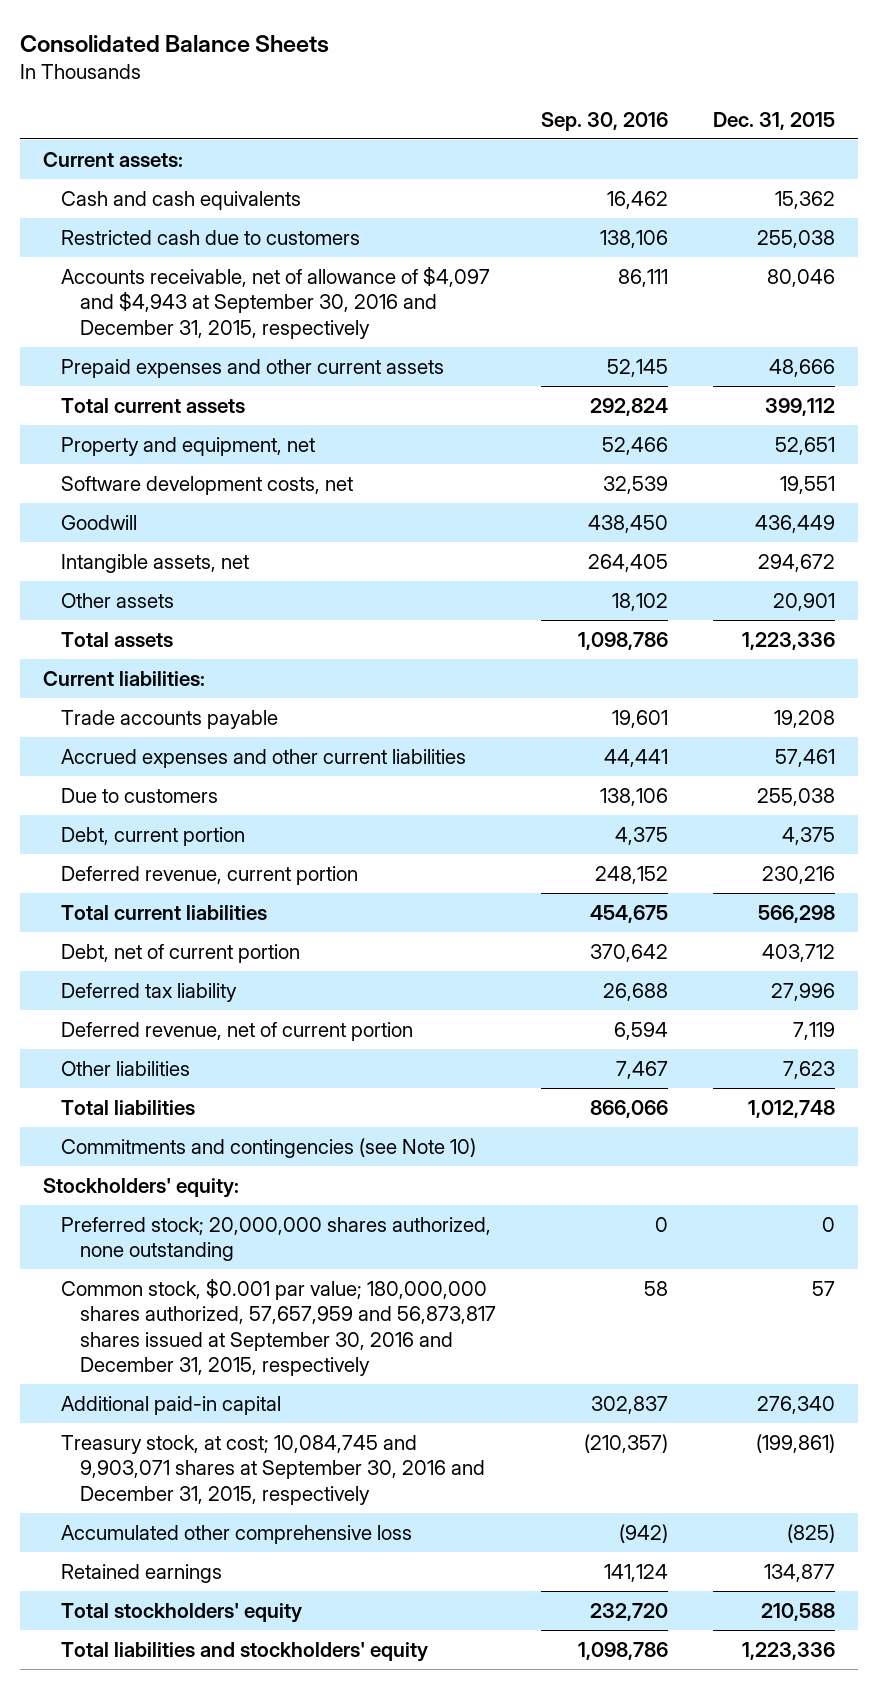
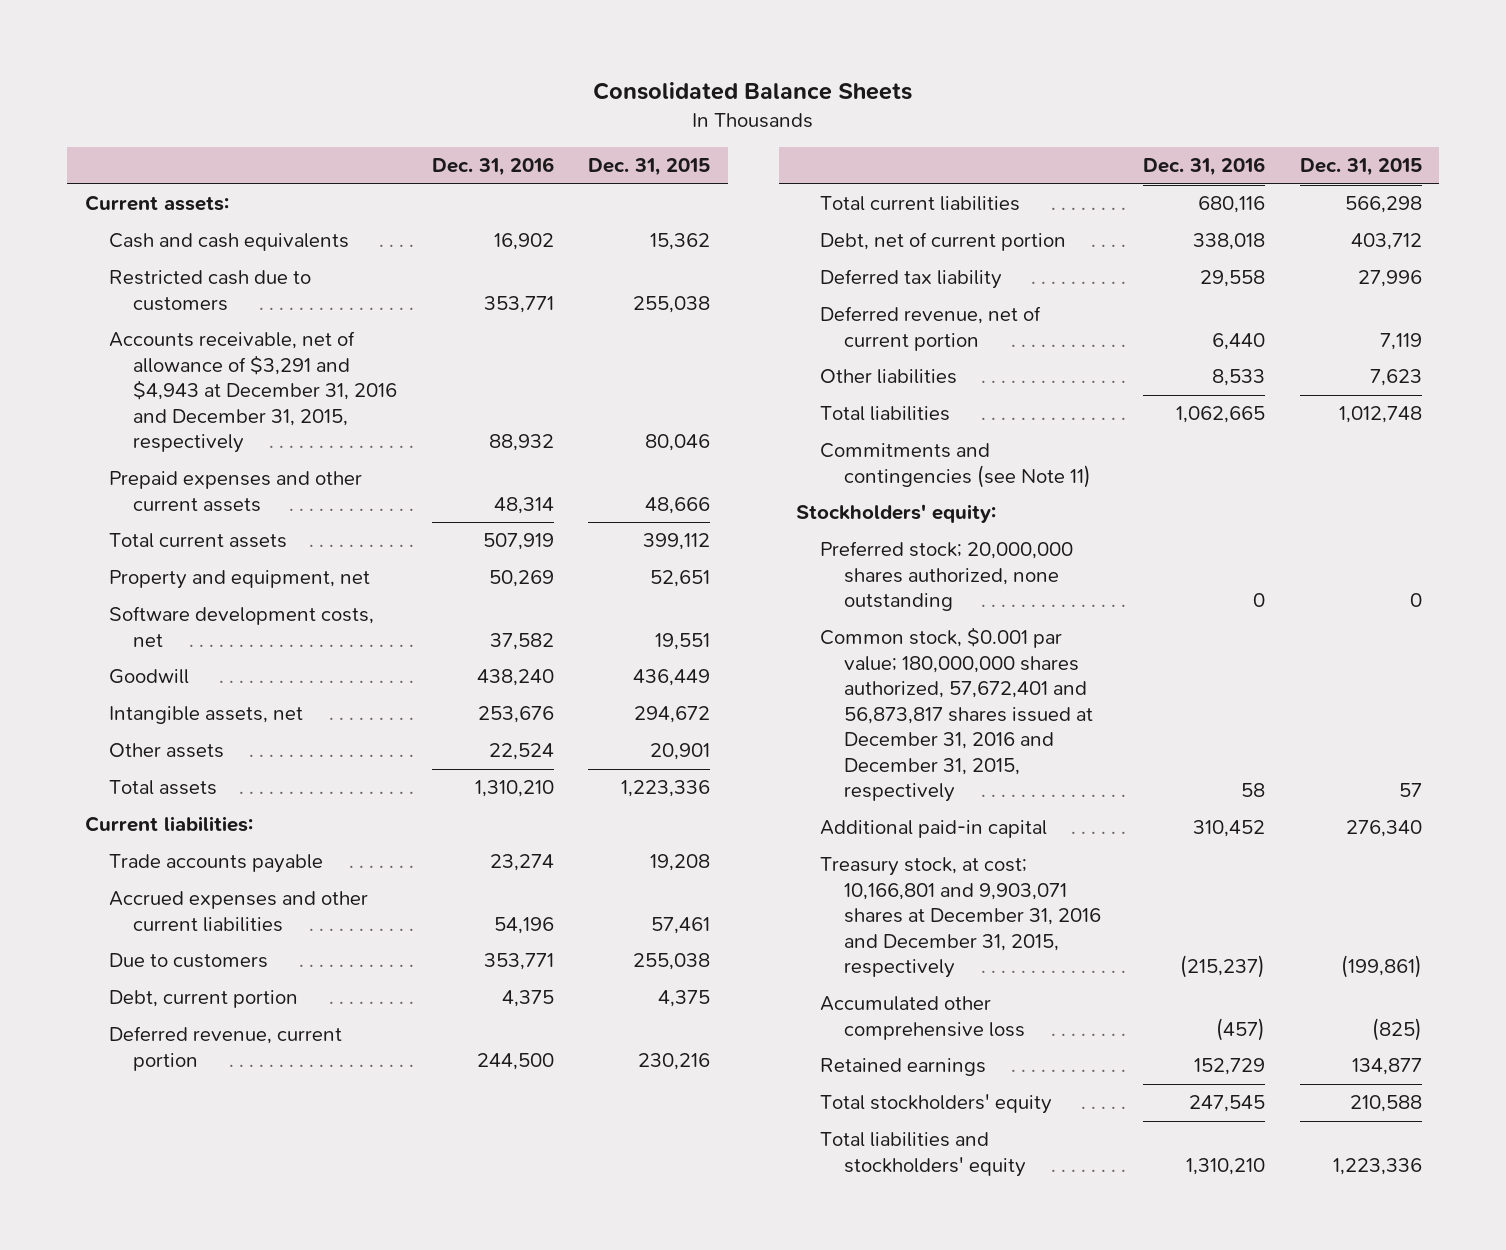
[541,111,669,131] Sep. 30, 2016 -> none
none -> [431,157,554,177] Dec. 31, 2016
[61,265,491,339] Accounts receivable, net of allowance of $4,097 and $4,943 at September 30, 2016 and December 31, 2015, respectively -> [108,331,398,454] Accounts receivable, net of allowance of $3,291 and $4,943 at December 31, 2016 and December 31, 2015, respectively
[61,1137,477,1158] Commitments and contingencies (see Note 10) -> [820,443,1092,488] Commitments and contingencies (see Note 11)
[61,1277,497,1377] Common stock, $0.001 par value; 180,000,000 shares authorized, 57,657,959 and 56,873,817 shares issued at September 30, 2016 and December 31, 2015, respectively -> [820,627,1094,803] Common stock, $0.001 par value; 180,000,000 shares authorized, 57,672,401 and 56,873,817 shares issued at December 31, 2016 and December 31, 2015, respectively
[61,1434,486,1505] Treasury stock, at cost; 10,084,745 and 9,903,071 shares at September 30, 2016 and December 31, 2015, respectively -> [820,857,1102,979] Treasury stock, at cost; 10,166,801 and 9,903,071 shares at December 31, 2016 and December 31, 2015, respectively

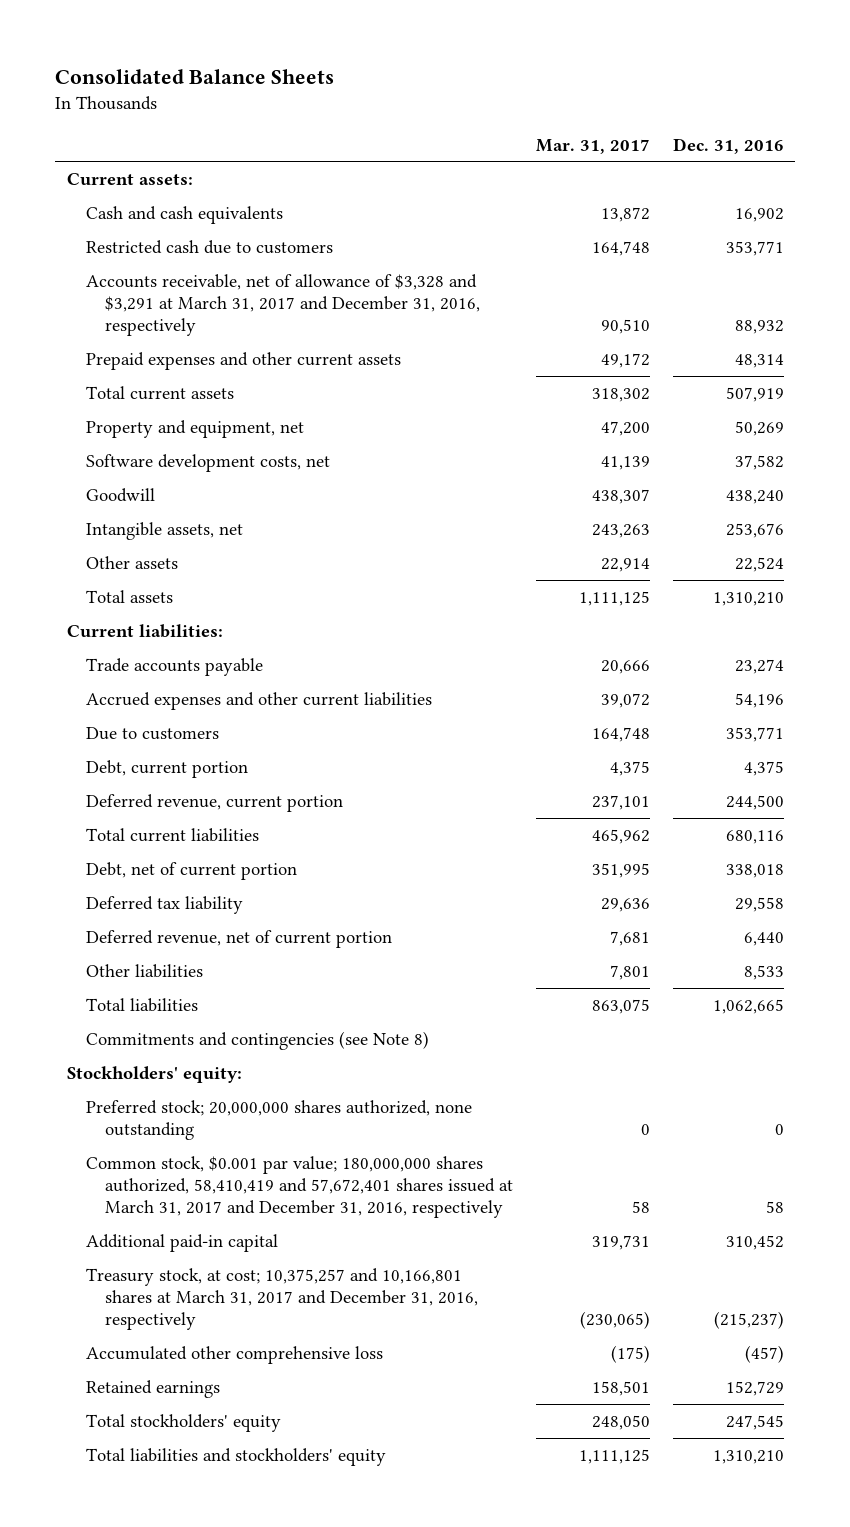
[588,158,711,177] Dec. 31, 2015 -> none
none -> [535,138,650,154] Mar. 31, 2017
[108,331,398,454] Accounts receivable, net of allowance of $3,291 and $4,943 at December 31, 2016 and December 31, 2015, respectively -> [85,273,480,337] Accounts receivable, net of allowance of $3,328 and $3,291 at March 31, 2017 and December 31, 2016, respectively
[820,443,1092,488] Commitments and contingencies (see Note 11) -> [85,1030,429,1050] Commitments and contingencies (see Note 8)
[820,627,1094,803] Common stock, $0.001 par value; 180,000,000 shares authorized, 57,672,401 and 56,873,817 shares issued at December 31, 2016 and December 31, 2015, respectively -> [85,1155,513,1219] Common stock, $0.001 par value; 180,000,000 shares authorized, 58,410,419 and 57,672,401 shares issued at March 31, 2017 and December 31, 2016, respectively
[820,857,1102,979] Treasury stock, at cost; 10,166,801 and 9,903,071 shares at December 31, 2016 and December 31, 2015, respectively -> [85,1267,478,1331] Treasury stock, at cost; 10,375,257 and 10,166,801 shares at March 31, 2017 and December 31, 2016, respectively

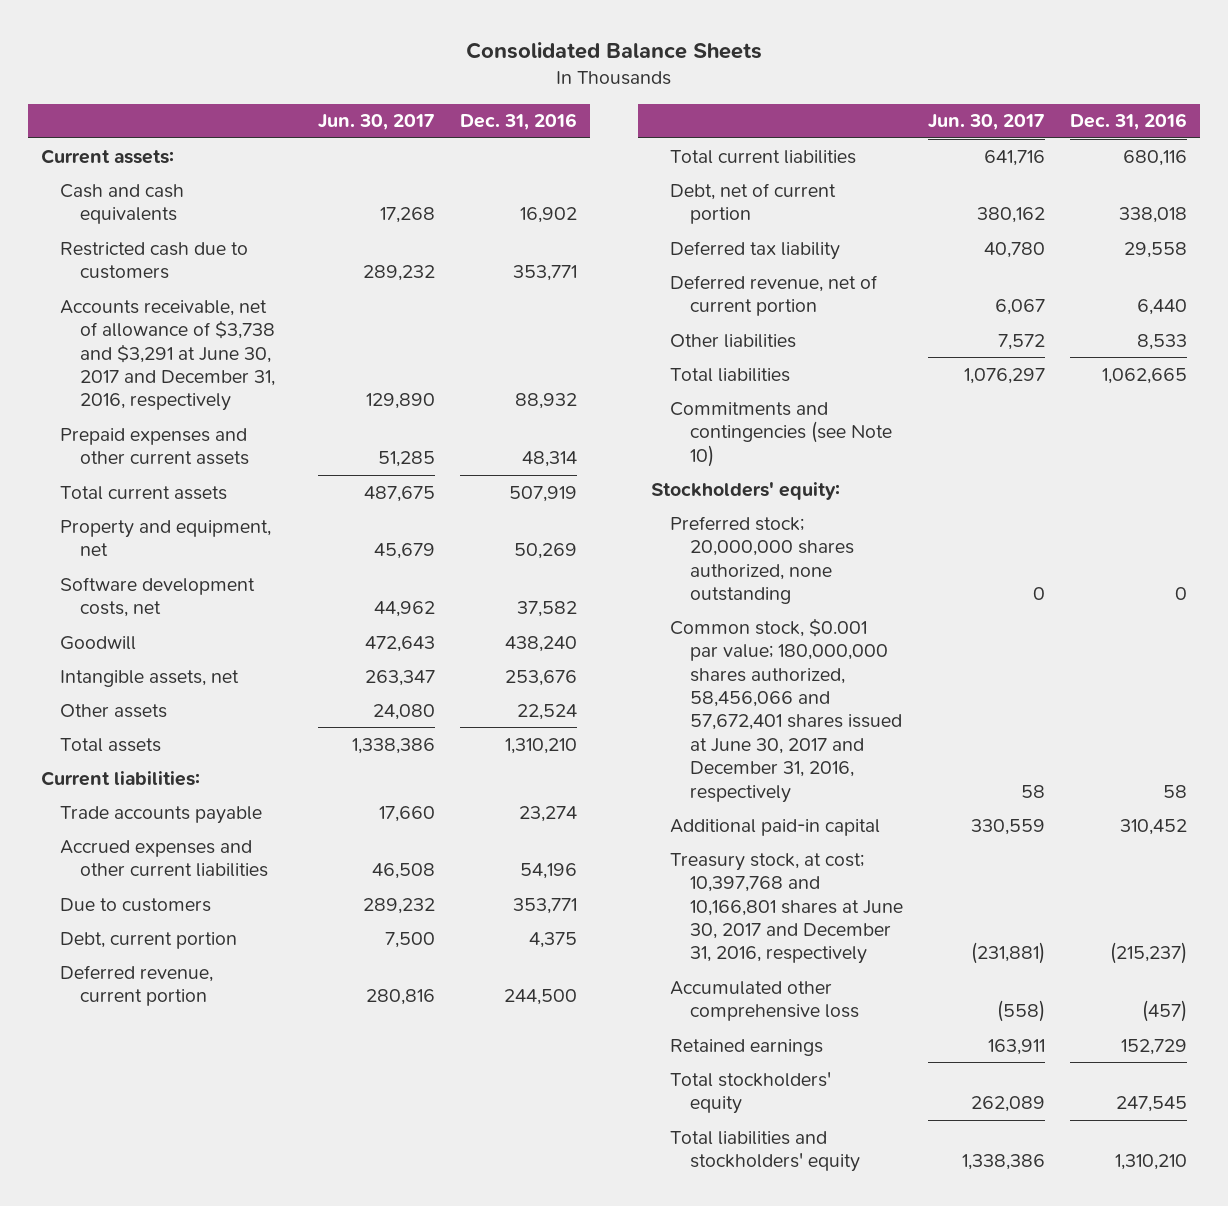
[535,138,650,154] Mar. 31, 2017 -> none
none -> [317,114,435,131] Jun. 30, 2017
[85,273,480,337] Accounts receivable, net of allowance of $3,328 and $3,291 at March 31, 2017 and December 31, 2016, respectively -> [60,299,275,412] Accounts receivable, net of allowance of $3,738 and $3,291 at June 30, 2017 and December 31, 2016, respectively
[85,1030,429,1050] Commitments and contingencies (see Note 8) -> [670,401,892,467] Commitments and contingencies (see Note 10)
[85,1155,513,1219] Common stock, $0.001 par value; 180,000,000 shares authorized, 58,410,419 and 57,672,401 shares issued at March 31, 2017 and December 31, 2016, respectively -> [670,617,902,803] Common stock, $0.001 par value; 180,000,000 shares authorized, 58,456,066 and 57,672,401 shares issued at June 30, 2017 and December 31, 2016, respectively
[85,1267,478,1331] Treasury stock, at cost; 10,375,257 and 10,166,801 shares at March 31, 2017 and December 31, 2016, respectively -> [670,852,903,965] Treasury stock, at cost; 10,397,768 and 10,166,801 shares at June 30, 2017 and December 31, 2016, respectively

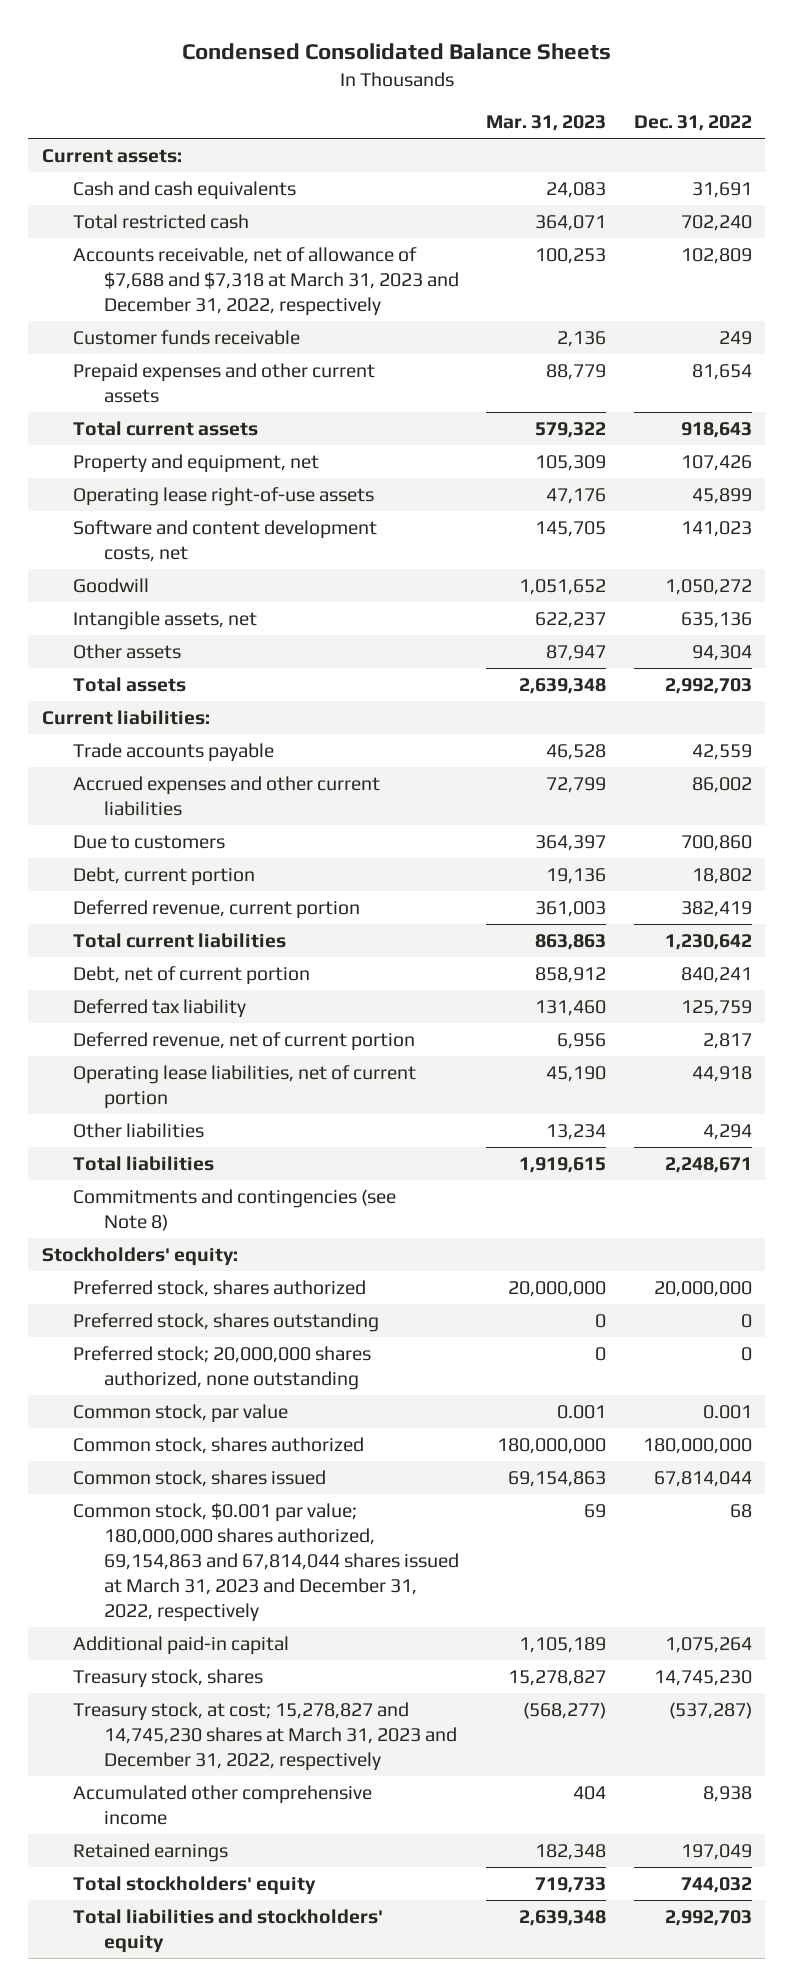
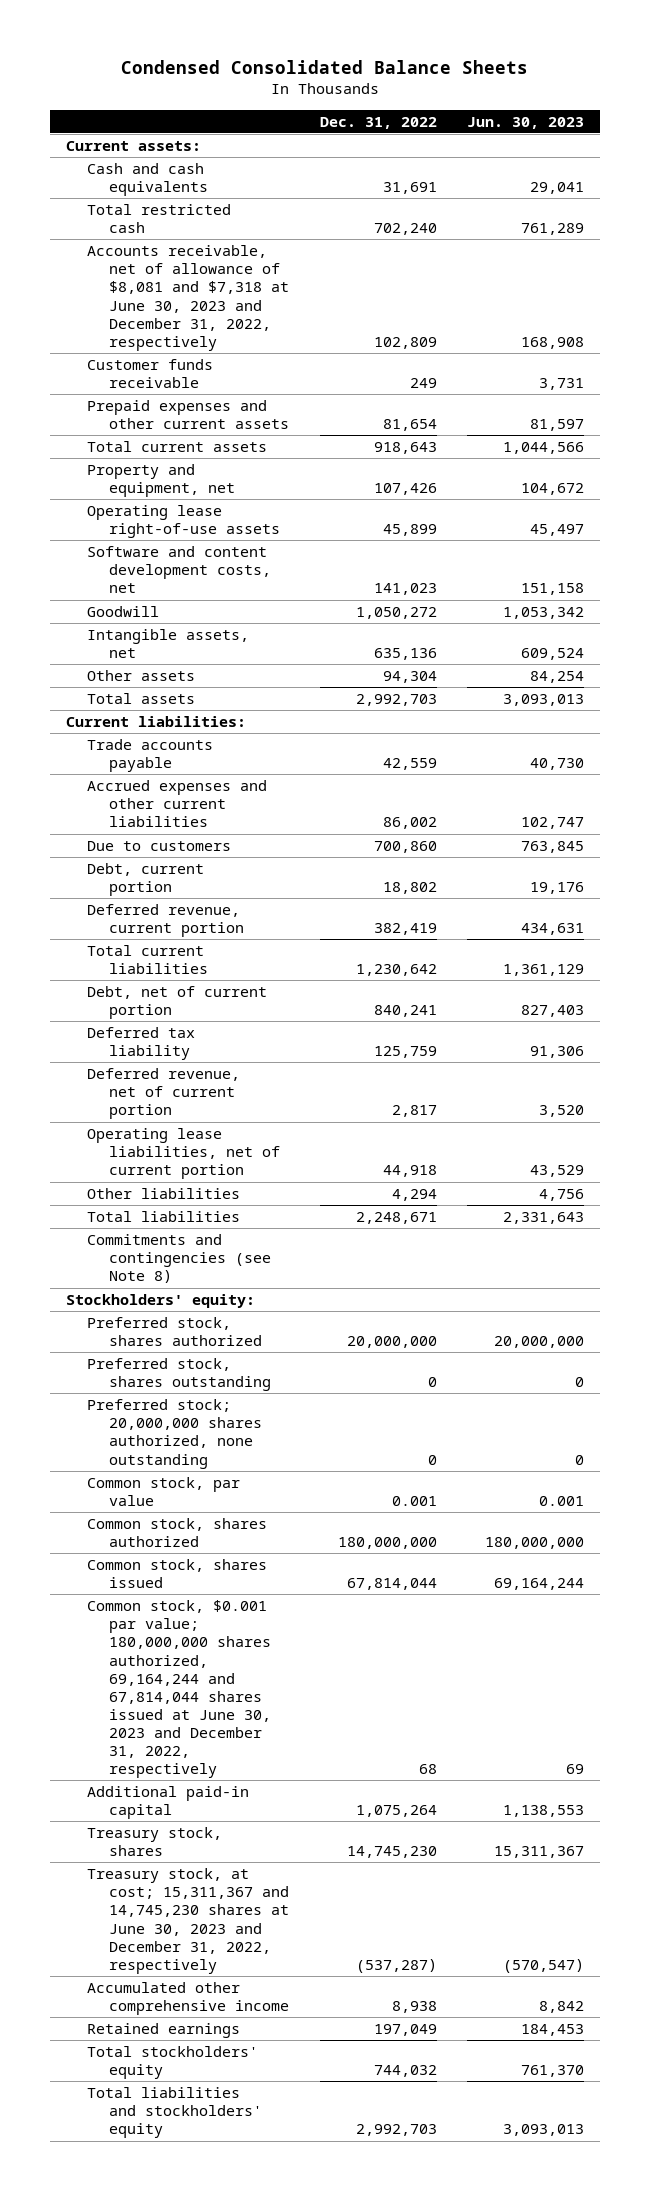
[486,115,607,132] Mar. 31, 2023 -> none
none -> [467,116,585,129] Jun. 30, 2023
[73,246,460,317] Accounts receivable, net of allowance of $7,688 and $7,318 at March 31, 2023 and December 31, 2022, respectively -> [87,245,289,351] Accounts receivable, net of allowance of $8,081 and $7,318 at June 30, 2023 and December 31, 2022, respectively
[73,1502,460,1623] Common stock, $0.001 par value; 180,000,000 shares authorized, 69,154,863 and 67,814,044 shares issued at March 31, 2023 and December 31, 2022, respectively -> [87,1600,271,1779] Common stock, $0.001 par value; 180,000,000 shares authorized, 69,164,244 and 67,814,044 shares issued at June 30, 2023 and December 31, 2022, respectively
[73,1701,458,1772] Treasury stock, at cost; 15,278,827 and 14,745,230 shares at March 31, 2023 and December 31, 2022, respectively -> [87,1868,289,1974] Treasury stock, at cost; 15,311,367 and 14,745,230 shares at June 30, 2023 and December 31, 2022, respectively

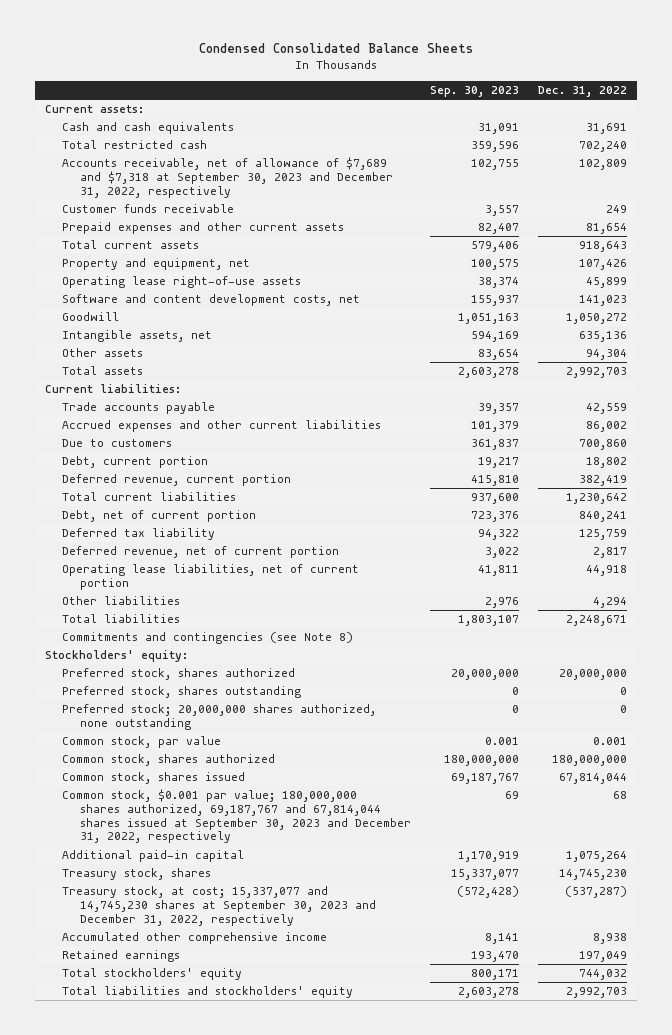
[467,116,585,129] Jun. 30, 2023 -> none
none -> [429,86,519,98] Sep. 30, 2023
[87,245,289,351] Accounts receivable, net of allowance of $8,081 and $7,318 at June 30, 2023 and December 31, 2022, respectively -> [62,157,393,198] Accounts receivable, net of allowance of $7,689 and $7,318 at September 30, 2023 and December 31, 2022, respectively
[87,1600,271,1779] Common stock, $0.001 par value; 180,000,000 shares authorized, 69,164,244 and 67,814,044 shares issued at June 30, 2023 and December 31, 2022, respectively -> [62,789,411,844] Common stock, $0.001 par value; 180,000,000 shares authorized, 69,187,767 and 67,814,044 shares issued at September 30, 2023 and December 31, 2022, respectively
[87,1868,289,1974] Treasury stock, at cost; 15,311,367 and 14,745,230 shares at June 30, 2023 and December 31, 2022, respectively -> [62,886,376,926] Treasury stock, at cost; 15,337,077 and 14,745,230 shares at September 30, 2023 and December 31, 2022, respectively

